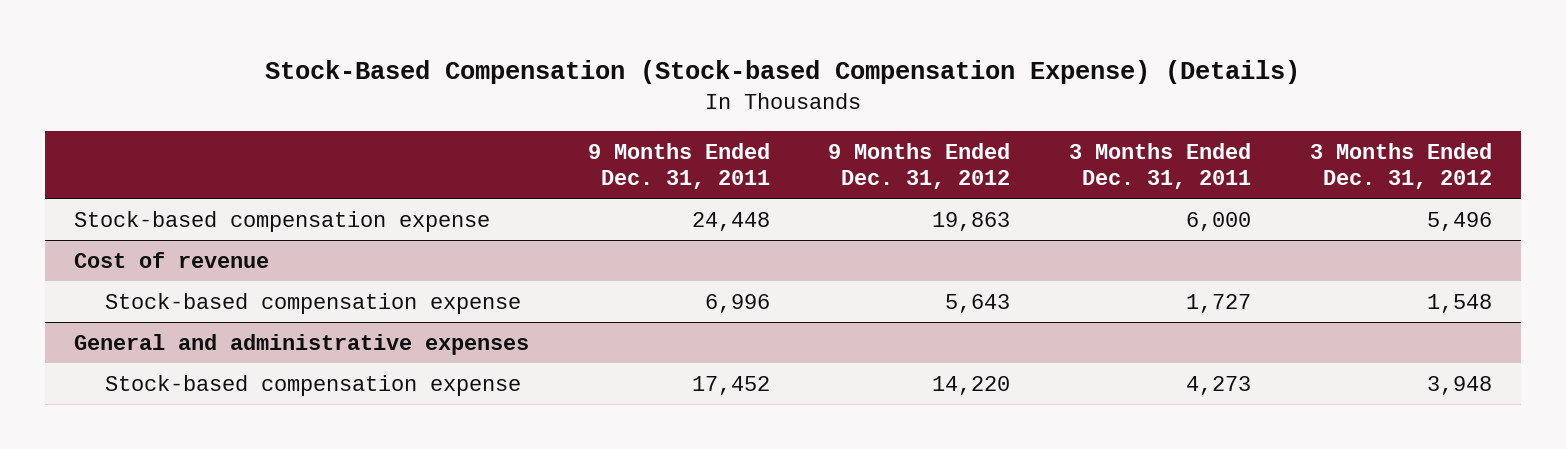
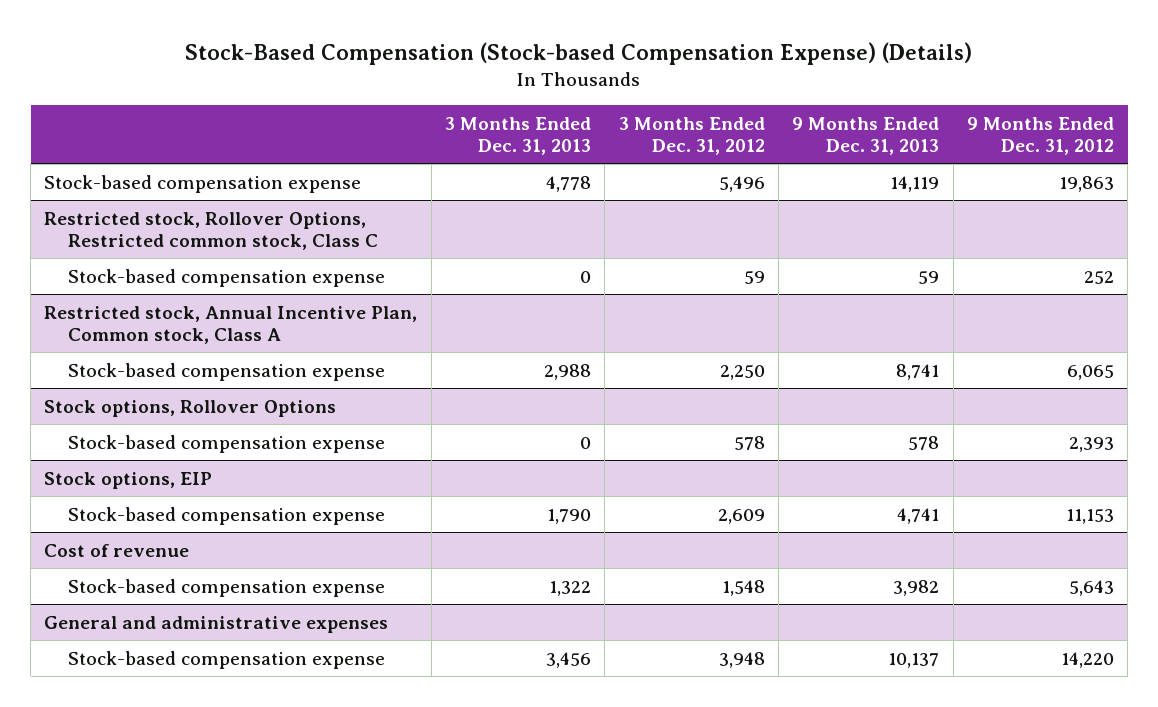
[587,142,770,190] 9 Months Ended Dec. 31, 2011 -> none
[1068,142,1251,190] 3 Months Ended Dec. 31, 2011 -> none
none -> [445,116,592,155] 3 Months Ended Dec. 31, 2013
none -> [792,116,940,155] 9 Months Ended Dec. 31, 2013
none -> [44,211,378,250] Restricted stock, Rollover Options, Restricted common stock, Class C
none -> [67,268,385,287] Stock-based compensation expense
none -> [44,305,418,344] Restricted stock, Annual Incentive Plan, Common stock, Class A
none -> [67,362,385,381] Stock-based compensation expense
none -> [44,399,337,417] Stock options, Rollover Options
none -> [67,434,385,453] Stock-based compensation expense
none -> [44,471,213,489] Stock options, EIP
none -> [67,506,385,525] Stock-based compensation expense

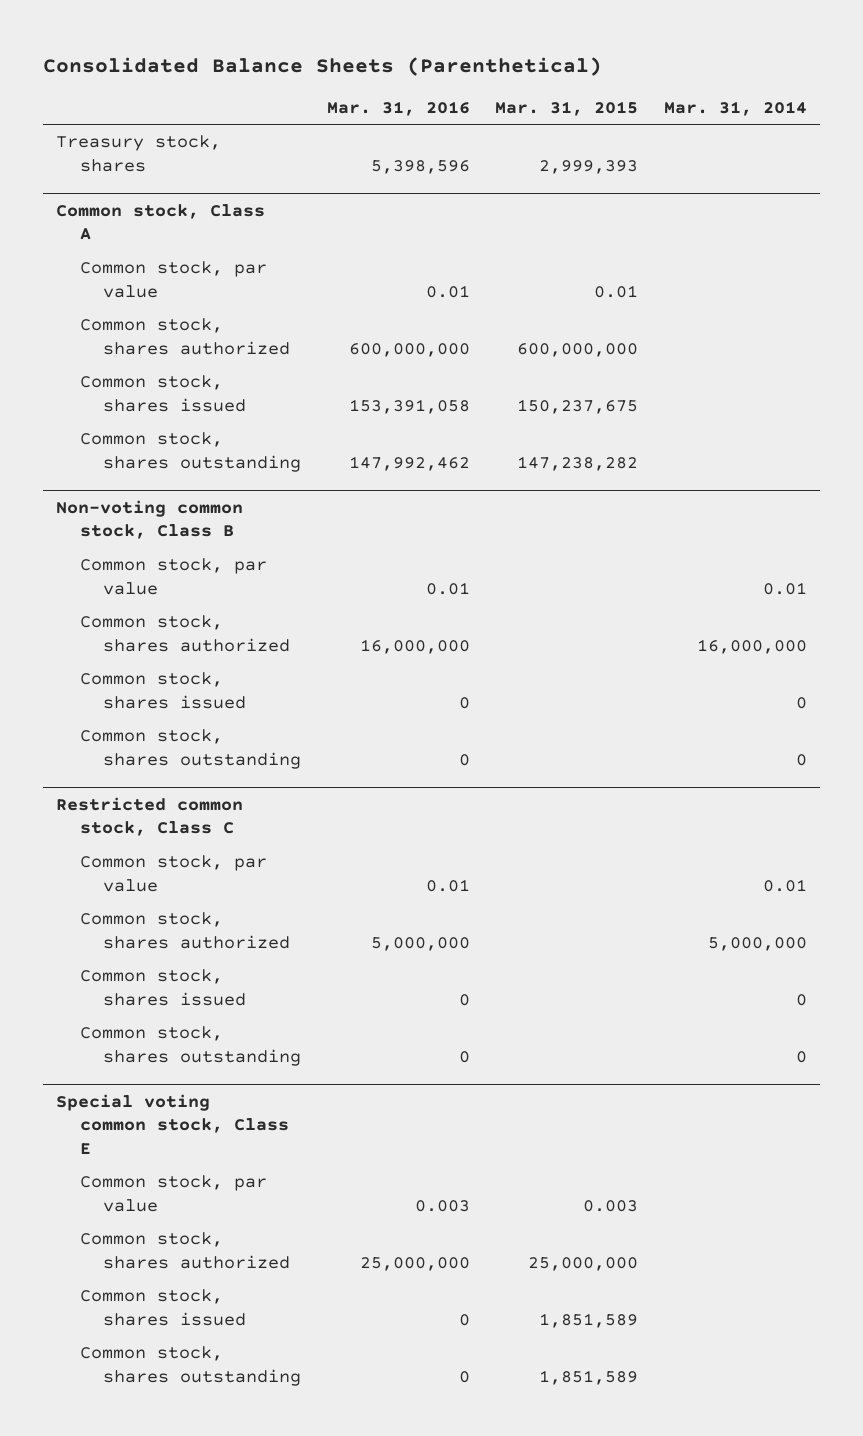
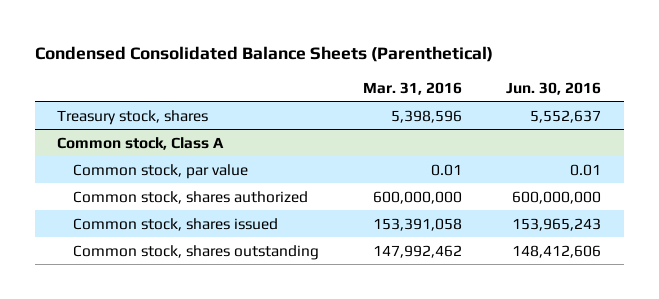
[43,57,603,77] Consolidated Balance Sheets (Parenthetical) -> [34,45,493,62] Condensed Consolidated Balance Sheets (Parenthetical)
[495,100,639,116] Mar. 31, 2015 -> none
[663,100,807,116] Mar. 31, 2014 -> none
none -> [506,81,602,95] Jun. 30, 2016
[56,499,244,540] Non-voting common stock, Class B -> none
[79,558,267,595] Common stock, par value -> none
[79,615,291,652] Common stock, shares authorized -> none
[79,672,247,709] Common stock, shares issued -> none
[79,729,302,769] Common stock, shares outstanding -> none
[56,796,244,837] Restricted common stock, Class C -> none
[79,855,267,892] Common stock, par value -> none
[79,912,291,949] Common stock, shares authorized -> none
[79,969,247,1006] Common stock, shares issued -> none
[79,1026,302,1066] Common stock, shares outstanding -> none
[56,1093,289,1154] Special voting common stock, Class E -> none
[79,1175,267,1212] Common stock, par value -> none
[79,1232,291,1269] Common stock, shares authorized -> none
[79,1289,247,1326] Common stock, shares issued -> none
[79,1346,302,1386] Common stock, shares outstanding -> none

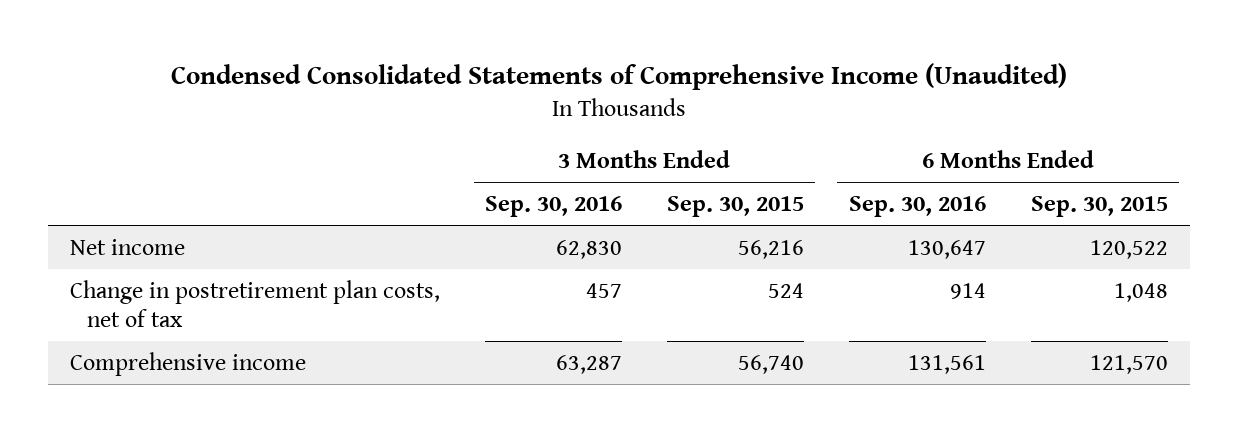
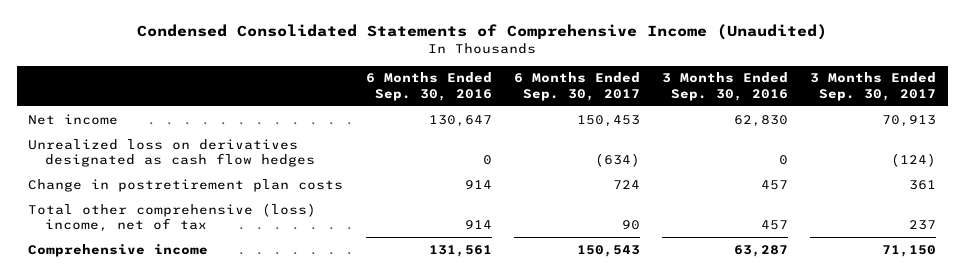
[666,196,804,218] Sep. 30, 2015 -> none
[1030,196,1168,218] Sep. 30, 2015 -> none
none -> [513,72,640,101] 6 Months Ended Sep. 30, 2017
none -> [810,72,937,101] 3 Months Ended Sep. 30, 2017
none -> [28,138,315,168] Unrealized loss on derivatives designated as cash flow hedges
[70,279,441,328] Change in postretirement plan costs, net of tax -> [28,178,344,192] Change in postretirement plan costs
none -> [28,202,317,233] Total other comprehensive (loss) income, net of tax

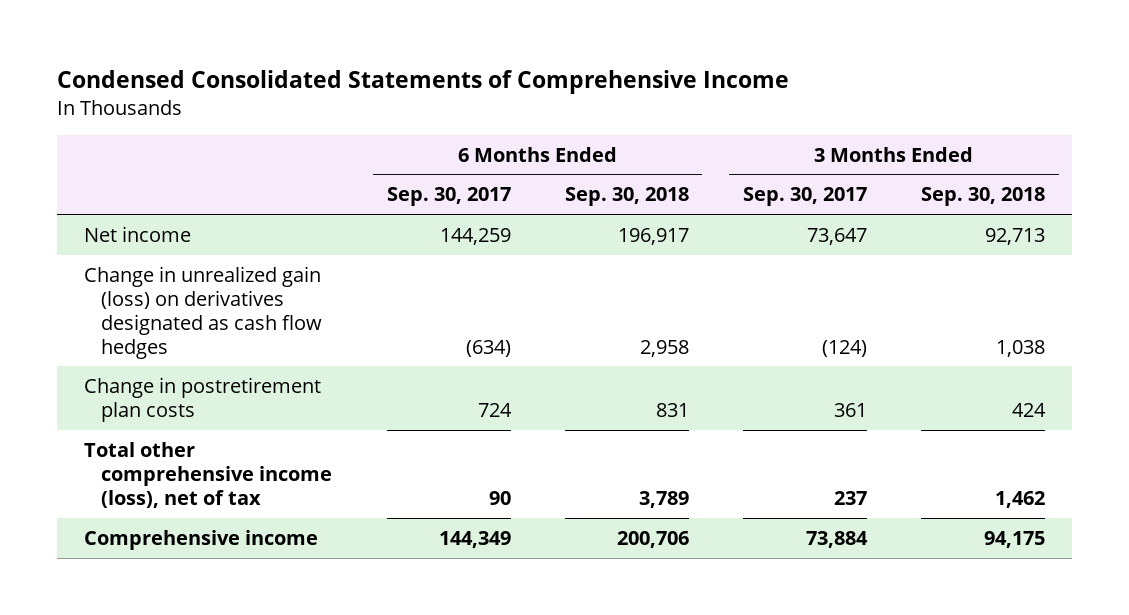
[137,24,828,41] Condensed Consolidated Statements of Comprehensive Income (Unaudited) -> [57,69,790,94] Condensed Consolidated Statements of Comprehensive Income
[365,72,492,101] 6 Months Ended Sep. 30, 2016 -> none
[662,72,789,101] 3 Months Ended Sep. 30, 2016 -> none
none -> [564,187,689,207] Sep. 30, 2018
none -> [921,187,1046,207] Sep. 30, 2018
[576,114,640,127] 150,453 -> [439,227,511,245] 144,259
[882,114,937,127] 70,913 -> [807,227,868,245] 73,647
[28,138,315,168] Unrealized loss on derivatives designated as cash flow hedges -> [84,265,323,359] Change in unrealized gain (loss) on derivatives designated as cash flow hedges
[28,202,317,233] Total other comprehensive (loss) income, net of tax -> [84,441,333,508] Total other comprehensive income (loss), net of tax
[576,244,640,257] 150,543 -> [438,530,511,548] 144,349
[882,244,937,257] 71,150 -> [806,530,869,548] 73,884

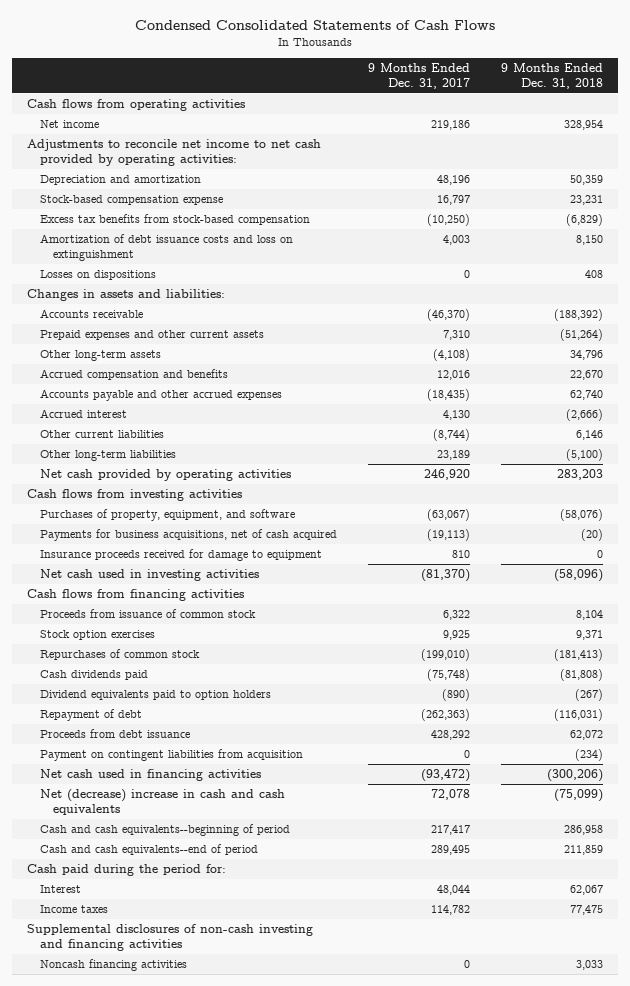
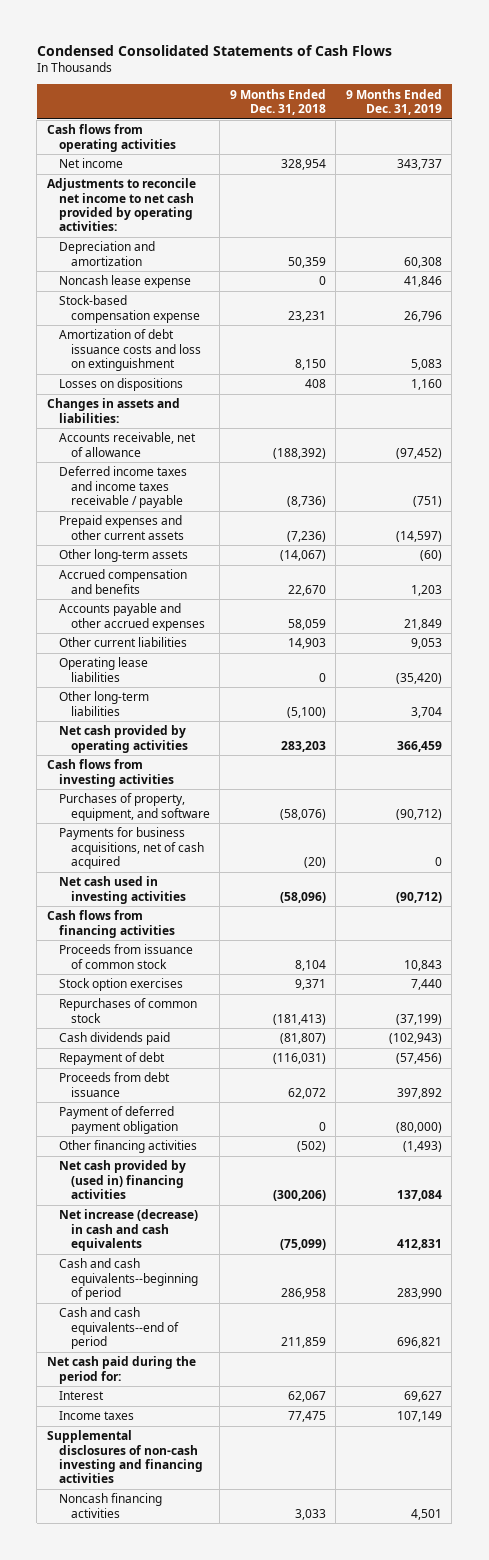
[368,63,471,89] 9 Months Ended Dec. 31, 2017 -> none
none -> [345,88,442,115] 9 Months Ended Dec. 31, 2019
none -> [58,275,191,289] Noncash lease expense
[40,214,311,226] Excess tax benefits from stock-based compensation -> none
[40,309,144,319] Accounts receivable -> [58,432,196,457] Accounts receivable, net of allowance
none -> [58,466,187,509] Deferred income taxes and income taxes receivable / payable
[559,329,603,342] (51,264) -> [286,530,326,542] (7,236)
[569,350,603,361] 34,796 -> [279,550,326,562] (14,067)
[40,409,128,419] Accrued interest -> none
[569,390,603,401] 62,740 -> [287,618,326,630] 58,059
[575,430,603,441] 6,146 -> [287,638,326,650] 14,903
none -> [58,657,148,682] Operating lease liabilities
[40,549,323,562] Insurance proceeds received for damage to equipment -> none
[40,690,272,701] Dividend equivalents paid to option holders -> none
[559,669,603,682] (81,808) -> [279,1033,326,1045] (81,807)
[40,749,304,762] Payment on contingent liabilities from acquisition -> none
none -> [58,1106,178,1134] Payment of deferred payment obligation
none -> [58,1140,197,1154] Other financing activities
[40,769,262,782] Net cash used in financing activities -> [58,1160,186,1200] Net cash provided by (used in) financing activities
[40,789,286,815] Net (decrease) increase in cash and cash equivalents -> [58,1209,198,1252] Net increase (decrease) in cash and cash equivalents
[27,864,227,877] Cash paid during the period for: -> [46,1356,196,1384] Net cash paid during the period for:

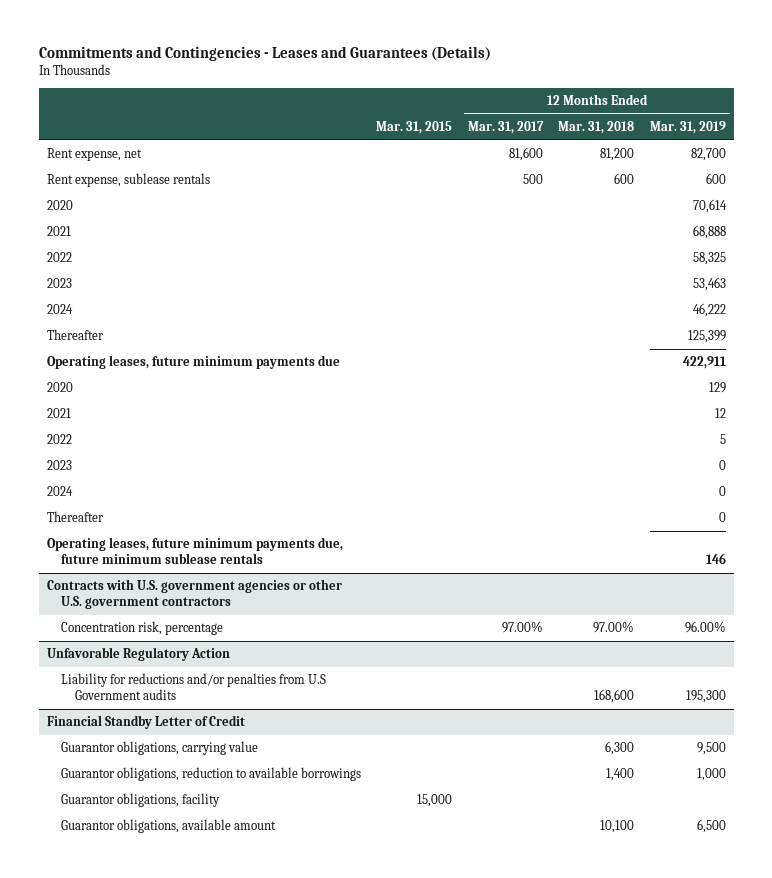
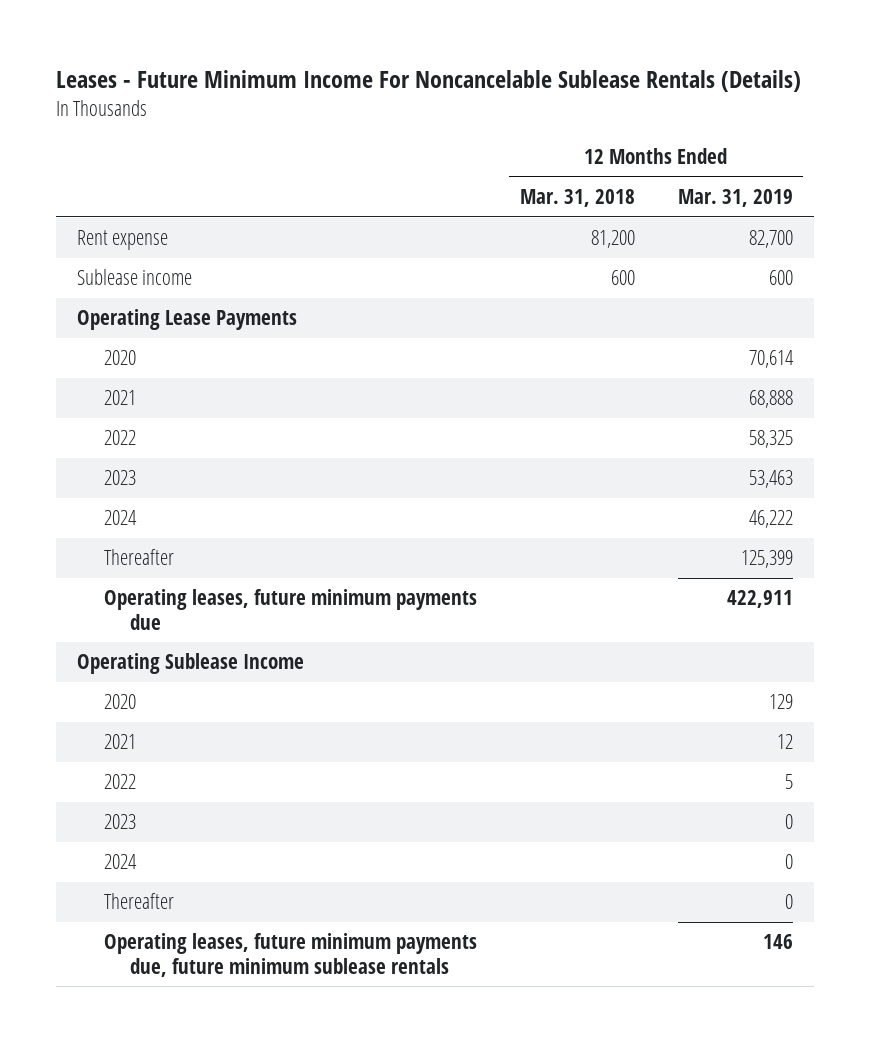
[38,46,491,62] Commitments and Contingencies - Leases and Guarantees (Details) -> [55,69,801,92] Leases - Future Minimum Income For Noncancelable Sublease Rentals (Details)
[376,121,453,135] Mar. 31, 2015 -> none
[467,121,544,135] Mar. 31, 2017 -> none
[46,173,210,188] Rent expense, sublease rentals -> none
[46,148,142,162] Rent expense, net -> [77,230,169,251] Rent expense
none -> [77,269,193,286] Sublease income
none -> [77,309,298,331] Operating Lease Payments
none -> [77,653,305,675] Operating Sublease Income
[46,579,342,610] Contracts with U.S. government agencies or other U.S. government contractors -> none
[60,621,223,636] Concentration risk, percentage -> none
[46,647,230,662] Unfavorable Regulatory Action -> none
[60,673,326,701] Liability for reductions and/or penalties from U.S Government audits -> none
[46,715,245,730] Financial Standby Letter of Credit -> none
[60,741,258,756] Guarantor obligations, carrying value -> none
[60,767,361,782] Guarantor obligations, reduction to available borrowings -> none
[60,793,220,808] Guarantor obligations, facility -> none
[60,819,276,834] Guarantor obligations, available amount -> none

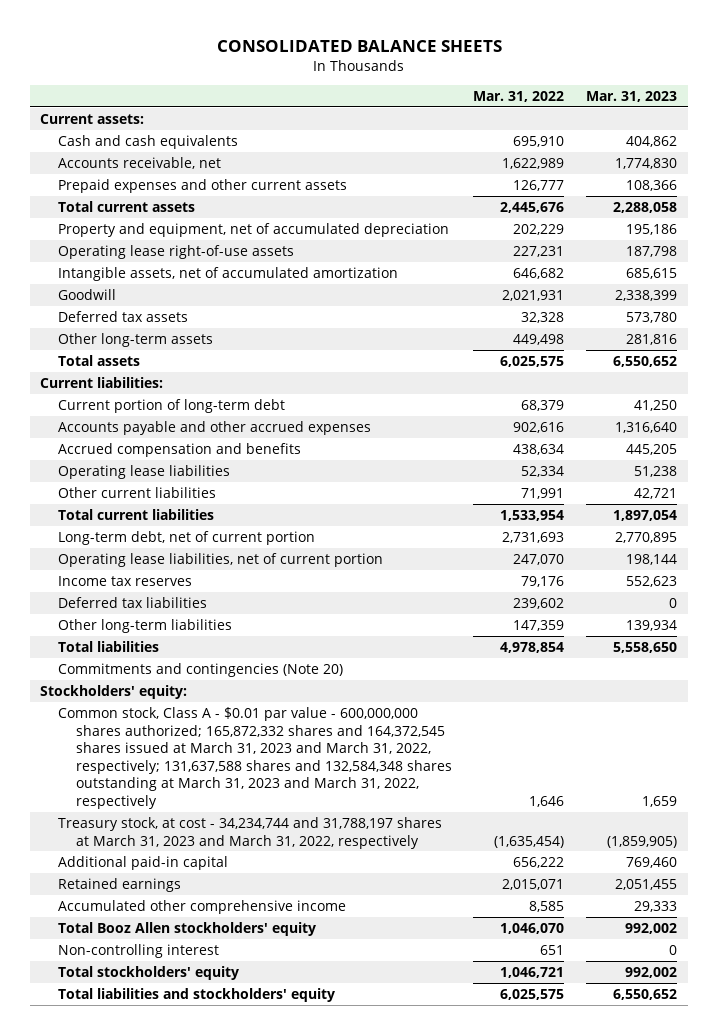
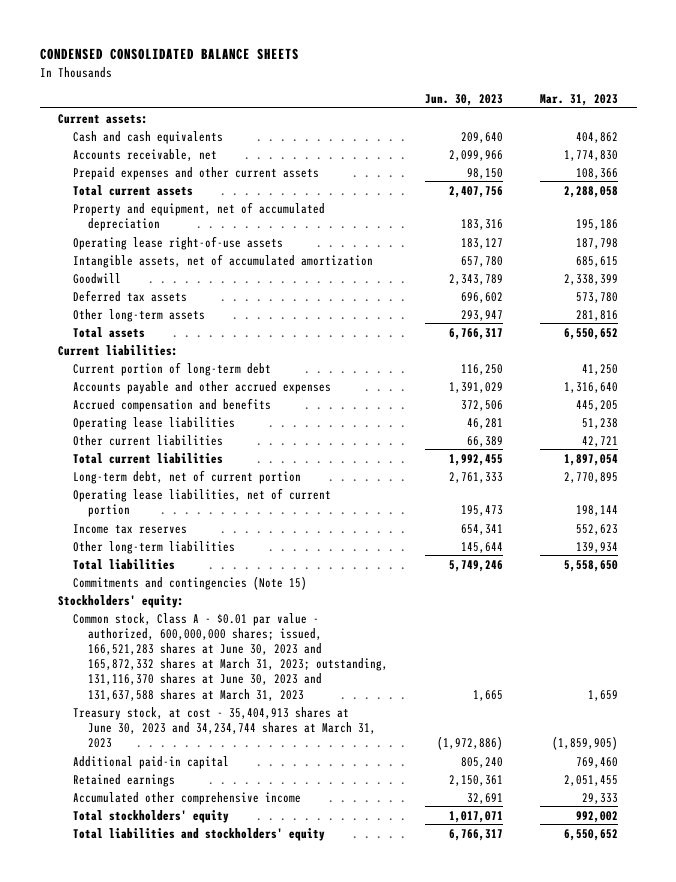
[216,39,502,52] CONSOLIDATED BALANCE SHEETS -> [39,48,299,61] CONDENSED CONSOLIDATED BALANCE SHEETS
[473,91,565,103] Mar. 31, 2022 -> none
none -> [424,93,503,106] Jun. 30, 2023
[58,596,208,608] Deferred tax liabilities -> none
[58,662,344,677] Commitments and contingencies (Note 20) -> [73,575,308,590] Commitments and contingencies (Note 15)
[58,706,452,809] Common stock, Class A - $0.01 par value - 600,000,000 shares authorized; 165,872,332 shares and 164,372,545 shares issued at March 31, 2023 and March 31, 2022, respectively; 131,637,588 shares and 132,584,348 shares outstanding at March 31, 2023 and March 31, 2022, respectively -> [73,612,388,701] Common stock, Class A - $0.01 par value - authorized, 600,000,000 shares; issued, 166,521,283 shares at June 30, 2023 and 165,872,332 shares at March 31, 2023; outstanding, 131,116,370 shares at June 30, 2023 and 131,637,588 shares at March 31, 2023
[58,816,443,849] Treasury stock, at cost - 34,234,744 and 31,788,197 shares at March 31, 2023 and March 31, 2022, respectively -> [73,706,376,749] Treasury stock, at cost - 35,404,913 shares at June 30, 2023 and 34,234,744 shares at March 31, 2023
[58,921,317,936] Total Booz Allen stockholders' equity -> none
[58,943,220,958] Non-controlling interest -> none

